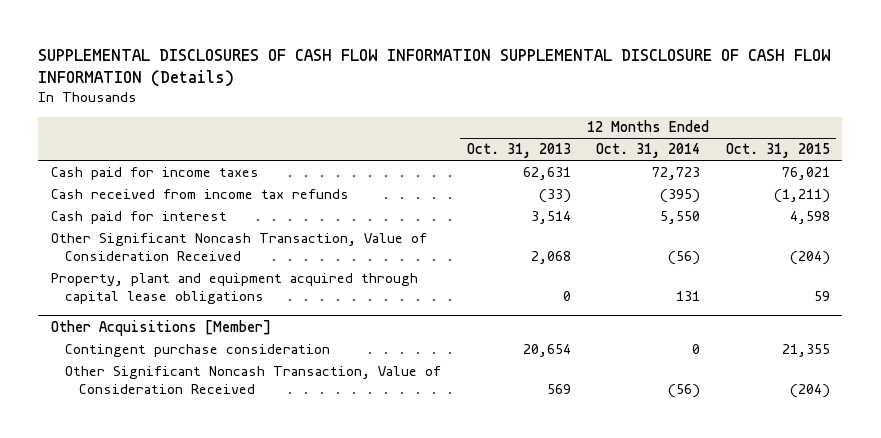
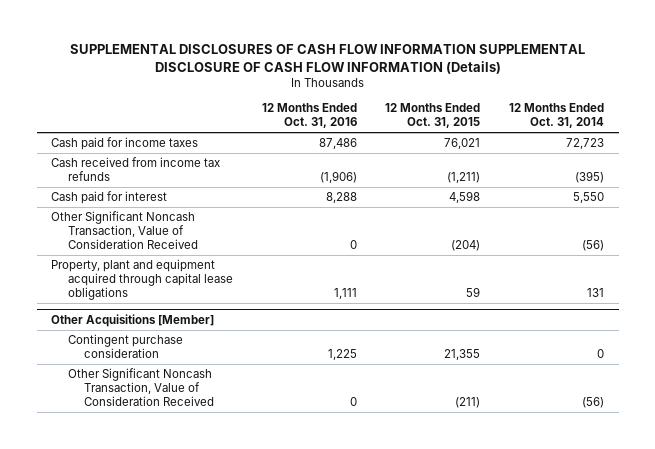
[466,143,571,159] Oct. 31, 2013 -> none
none -> [261,103,357,129] 12 Months Ended Oct. 31, 2016
[789,383,830,398] (204) -> [455,396,481,408] (211)

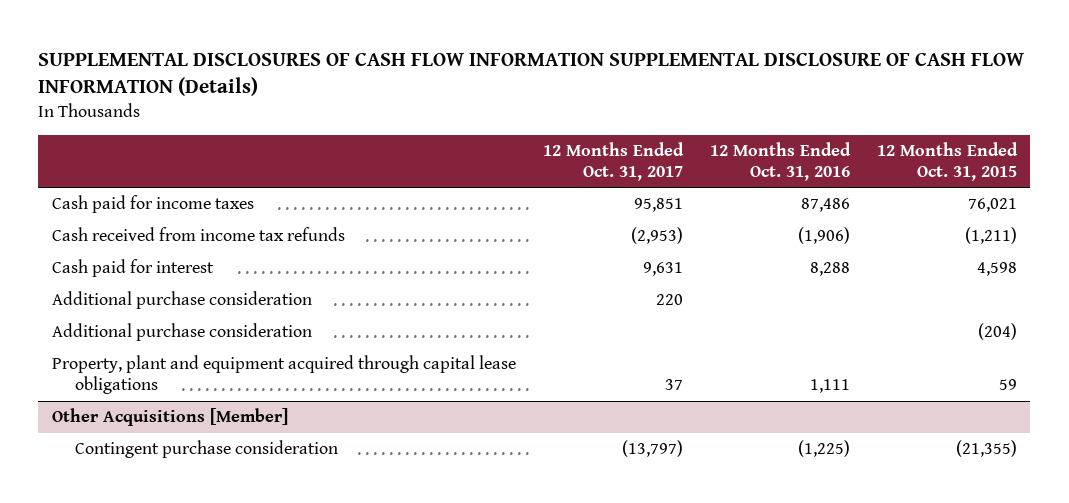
[509,103,605,129] 12 Months Ended Oct. 31, 2014 -> none
none -> [542,141,684,182] 12 Months Ended Oct. 31, 2017
[51,211,198,249] Other Significant Noncash Transaction, Value of Consideration Received -> none
none -> [51,291,312,310] Additional purchase consideration
none -> [51,323,312,342] Additional purchase consideration
[67,368,215,406] Other Significant Noncash Transaction, Value of Consideration Received -> none
[327,348,357,360] 1,225 -> [797,440,850,458] (1,225)
[444,348,481,360] 21,355 -> [955,440,1017,458] (21,355)

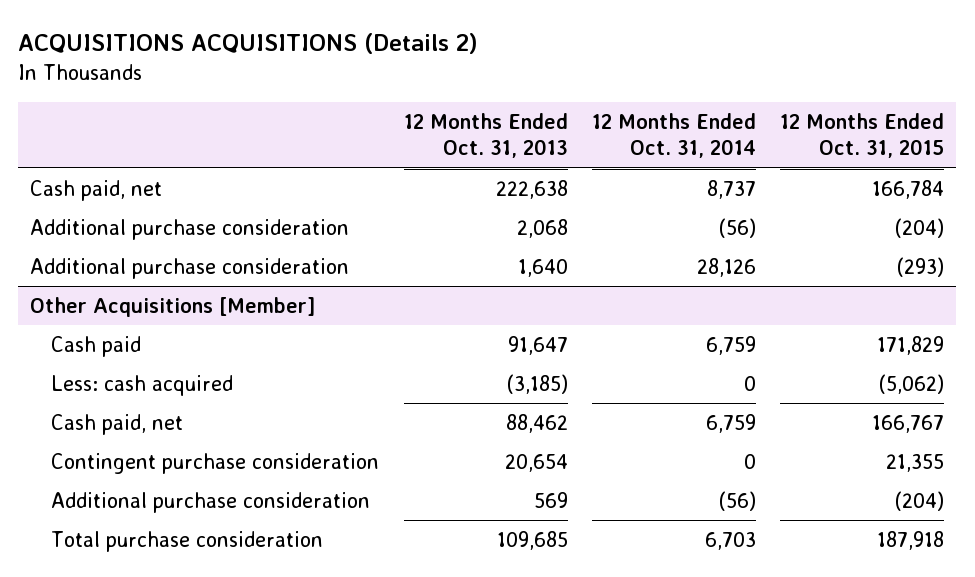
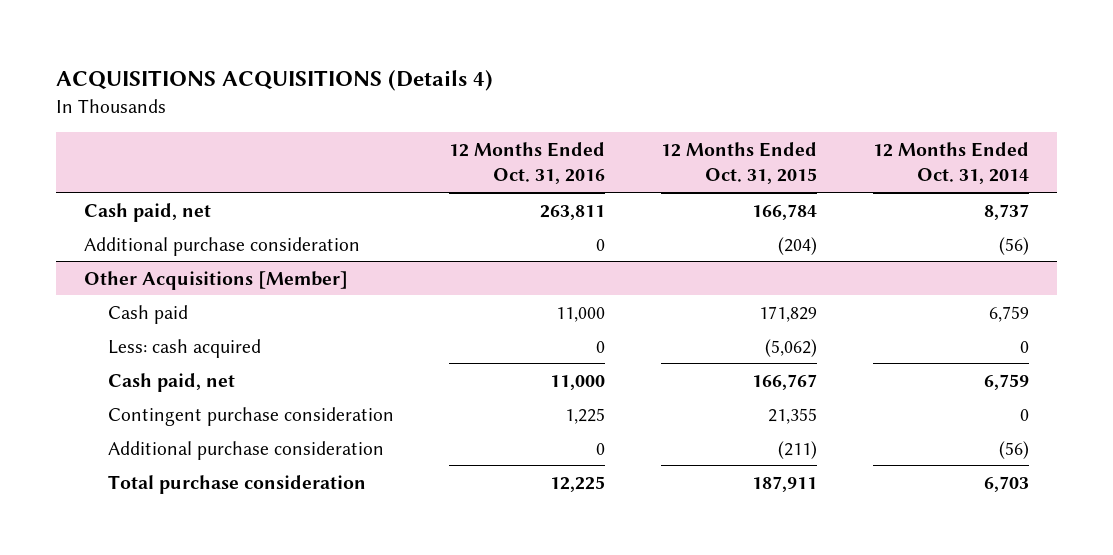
[18,33,479,55] ACQUISITIONS ACQUISITIONS (Details 2) -> [55,70,493,92] ACQUISITIONS ACQUISITIONS (Details 4)
[403,112,568,159] 12 Months Ended Oct. 31, 2013 -> none
none -> [449,141,606,185] 12 Months Ended Oct. 31, 2016
[30,258,350,280] Additional purchase consideration -> none
[895,491,945,512] (204) -> [778,440,818,459] (211)
[877,531,945,551] 187,918 -> [752,475,818,492] 187,911

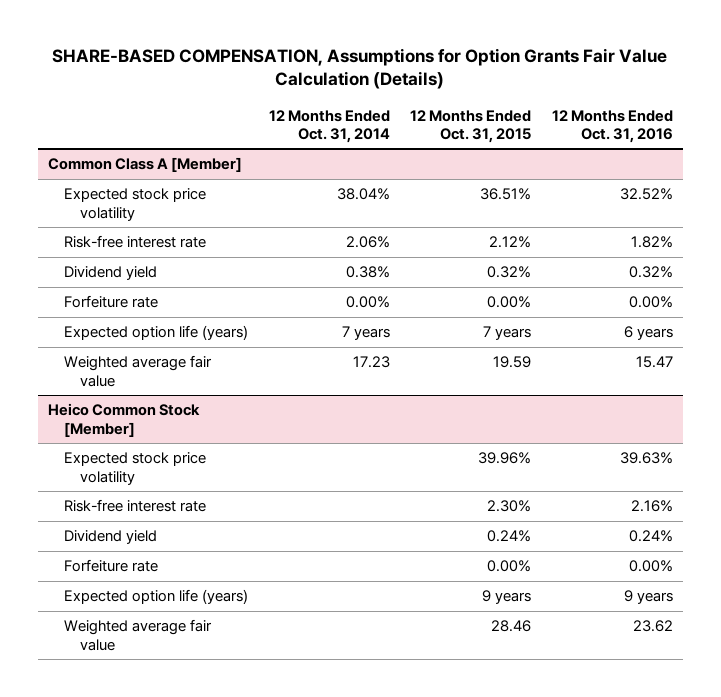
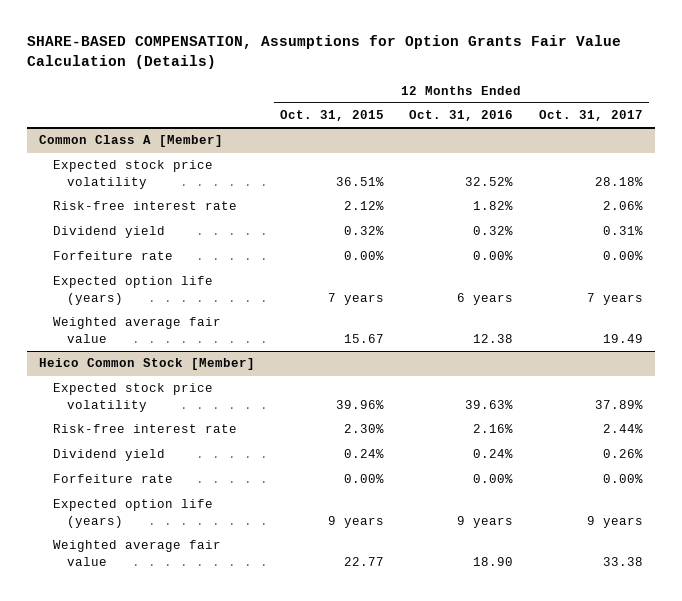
[268,109,390,143] 12 Months Ended Oct. 31, 2014 -> none
none -> [538,110,643,122] Oct. 31, 2017
[493,356,532,369] 19.59 -> [344,333,385,343] 15.67
[635,356,673,369] 15.47 -> [473,333,514,343] 12.38
[491,620,532,633] 28.46 -> [344,556,385,566] 22.77
[632,620,673,633] 23.62 -> [473,556,514,566] 18.90

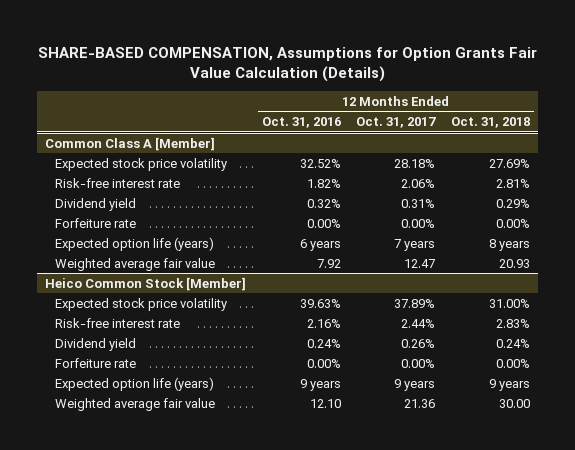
[280,110,385,122] Oct. 31, 2015 -> none
none -> [451,117,531,129] Oct. 31, 2018
[473,333,514,343] 12.38 -> [316,258,341,268] 7.92
[602,333,643,343] 19.49 -> [404,258,436,268] 12.47
[473,556,514,566] 18.90 -> [309,398,341,408] 12.10
[602,556,643,566] 33.38 -> [404,398,436,408] 21.36

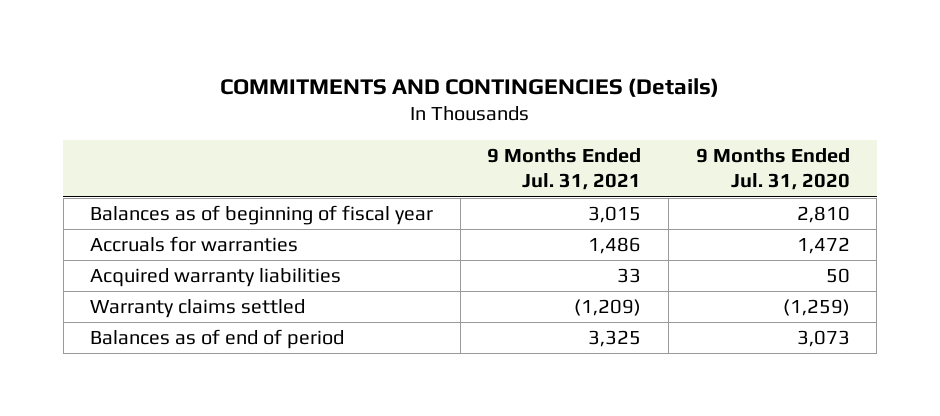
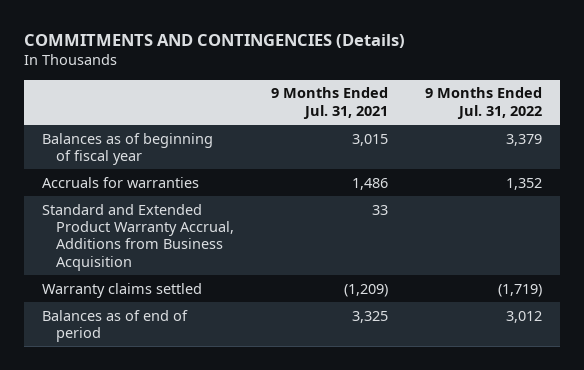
[695,148,850,191] 9 Months Ended Jul. 31, 2020 -> none
none -> [424,87,542,119] 9 Months Ended Jul. 31, 2022
[90,268,342,288] Acquired warranty liabilities -> none
none -> [42,203,235,271] Standard and Extended Product Warranty Accrual, Additions from Business Acquisition

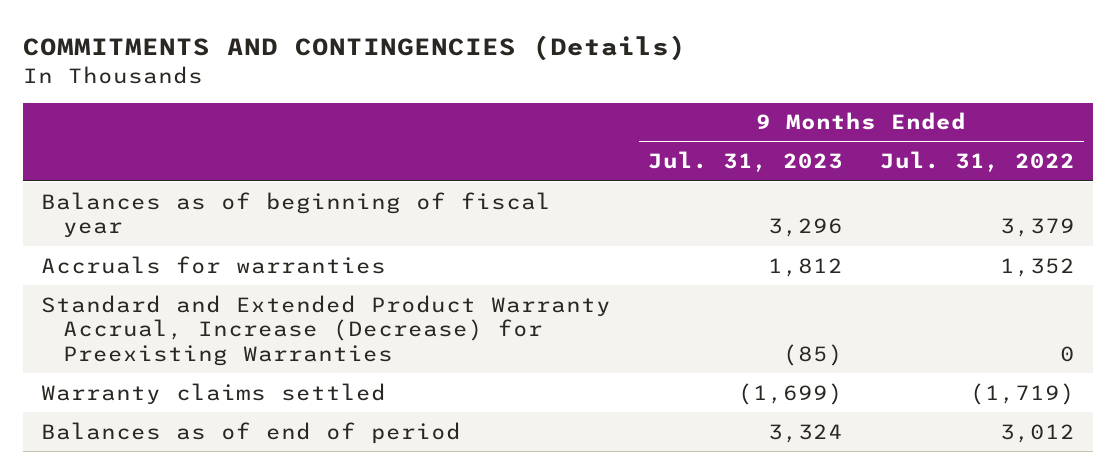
[271,87,389,119] 9 Months Ended Jul. 31, 2021 -> none
none -> [647,151,843,173] Jul. 31, 2023
[42,203,235,271] Standard and Extended Product Warranty Accrual, Additions from Business Acquisition -> none
none -> [41,294,612,367] Standard and Extended Product Warranty Accrual, Increase (Decrease) for Preexisting Warranties

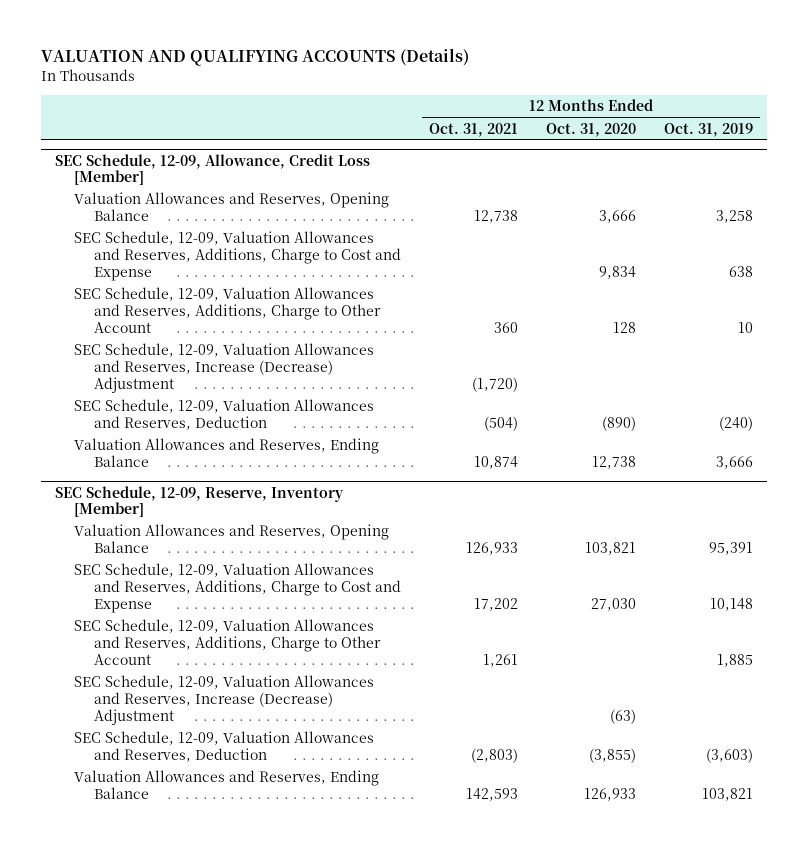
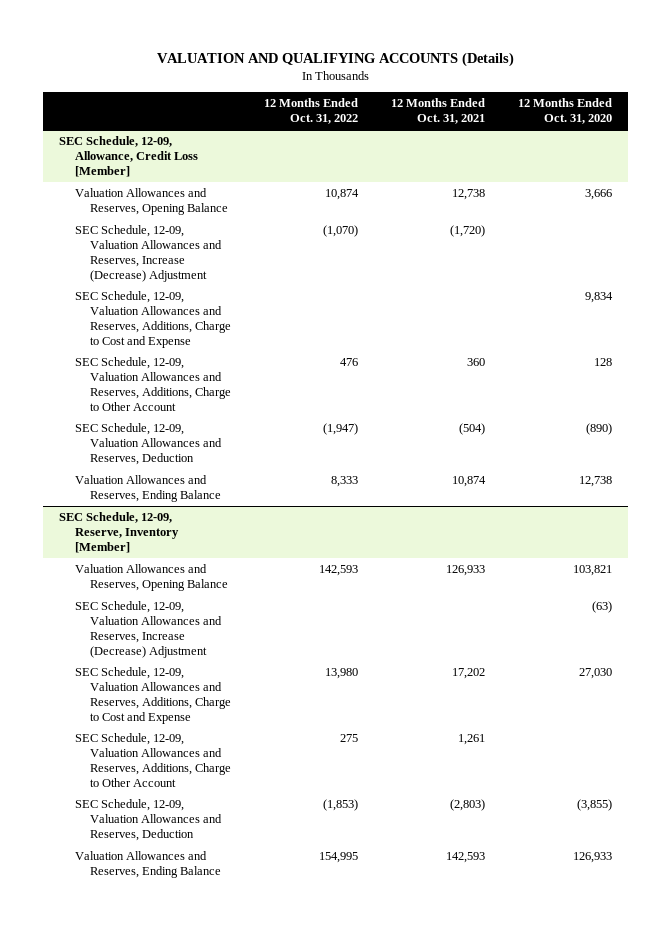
[663,122,753,137] Oct. 31, 2019 -> none
none -> [264,98,359,125] 12 Months Ended Oct. 31, 2022
[74,343,375,393] SEC Schedule, 12-09, Valuation Allowances and Reserves, Increase (Decrease) Adjustment -> [74,225,223,282] SEC Schedule, 12-09, Valuation Allowances and Reserves, Increase (Decrease) Adjustment
[74,675,375,725] SEC Schedule, 12-09, Valuation Allowances and Reserves, Increase (Decrease) Adjustment -> [74,601,223,658] SEC Schedule, 12-09, Valuation Allowances and Reserves, Increase (Decrease) Adjustment

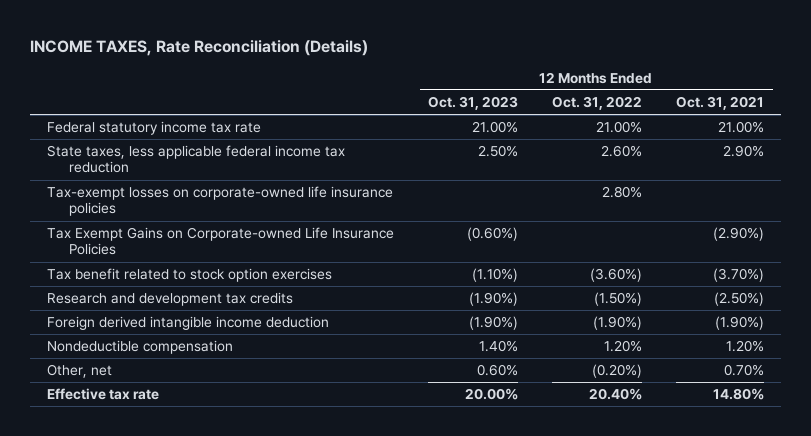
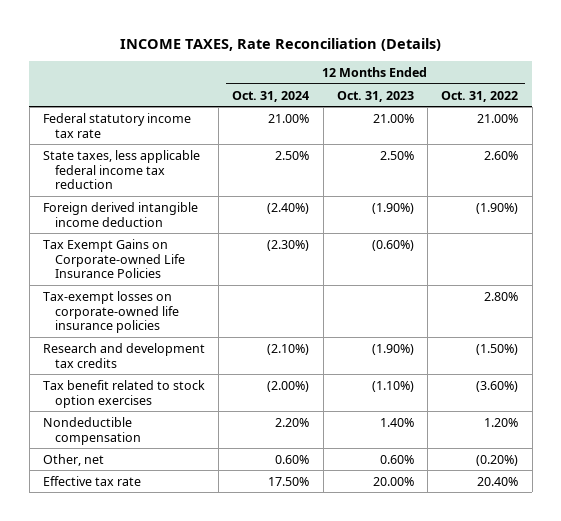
[676,96,765,111] Oct. 31, 2021 -> none
none -> [232,90,310,102] Oct. 31, 2024
[47,316,330,331] Foreign derived intangible income deduction -> [42,201,198,227] Foreign derived intangible income deduction
[47,186,394,217] Tax-exempt losses on corporate-owned life insurance policies -> [42,290,179,334] Tax-exempt losses on corporate-owned life insurance policies
[47,268,333,283] Tax benefit related to stock option exercises -> [42,379,205,408] Tax benefit related to stock option exercises

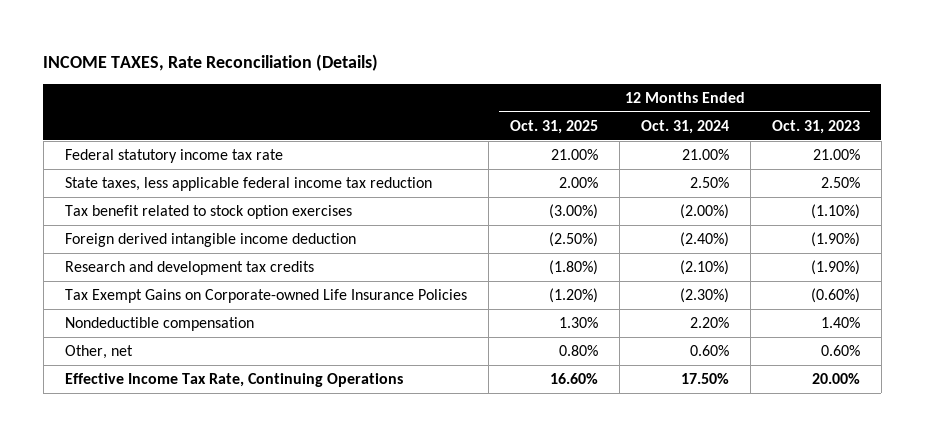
[441,90,519,102] Oct. 31, 2022 -> none
none -> [509,119,598,134] Oct. 31, 2025
[42,379,205,408] Tax benefit related to stock option exercises -> [64,205,352,220] Tax benefit related to stock option exercises
[42,290,179,334] Tax-exempt losses on corporate-owned life insurance policies -> none
[42,238,185,279] Tax Exempt Gains on Corporate-owned Life Insurance Policies -> [64,289,467,304] Tax Exempt Gains on Corporate-owned Life Insurance Policies
[42,475,141,486] Effective tax rate -> [64,373,403,388] Effective Income Tax Rate, Continuing Operations

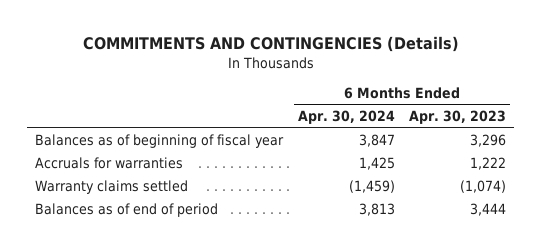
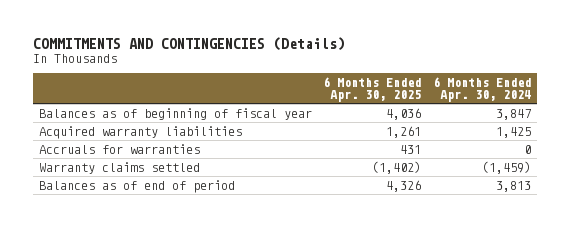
[409,109,507,124] Apr. 30, 2023 -> none
none -> [323,76,422,102] 6 Months Ended Apr. 30, 2025
none -> [38,125,242,139] Acquired warranty liabilities
[358,156,395,170] 1,425 -> [524,144,532,154] 0

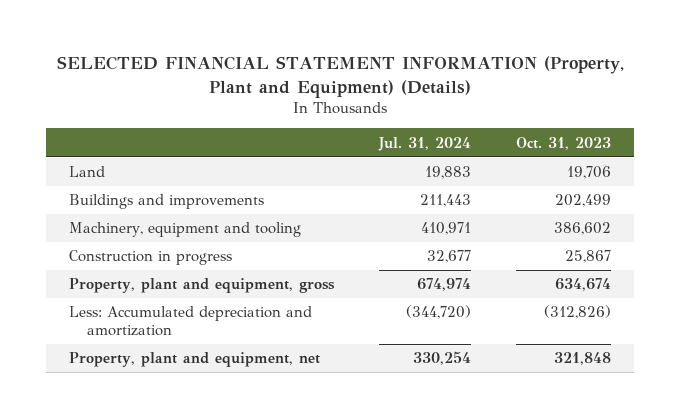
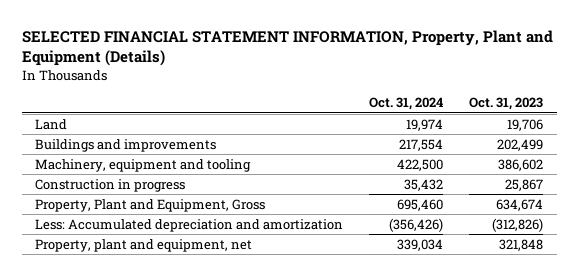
[56,56,624,98] SELECTED FINANCIAL STATEMENT INFORMATION (Property, Plant and Equipment) (Details) -> [22,30,554,67] SELECTED FINANCIAL STATEMENT INFORMATION, Property, Plant and Equipment (Details)
[377,136,471,151] Jul. 31, 2024 -> none
none -> [369,97,444,111] Oct. 31, 2024
[68,278,335,294] Property, plant and equipment, gross -> [35,198,266,212] Property, Plant and Equipment, Gross

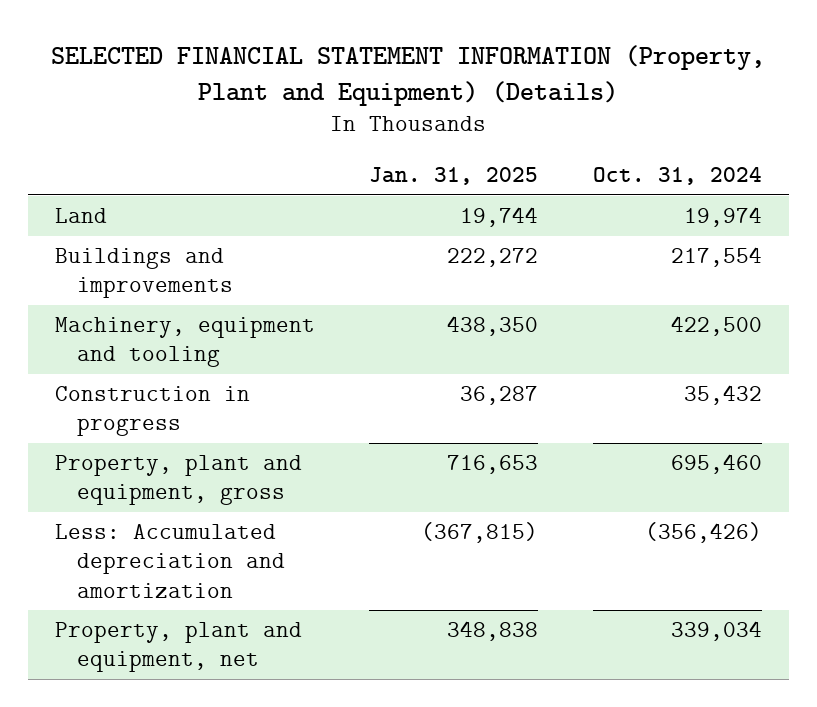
[22,30,554,67] SELECTED FINANCIAL STATEMENT INFORMATION, Property, Plant and Equipment (Details) -> [51,44,766,107] SELECTED FINANCIAL STATEMENT INFORMATION (Property, Plant and Equipment) (Details)
[469,97,544,111] Oct. 31, 2023 -> none
none -> [369,166,539,185] Jan. 31, 2025
[35,198,266,212] Property, Plant and Equipment, Gross -> [54,455,302,506] Property, plant and equipment, gross

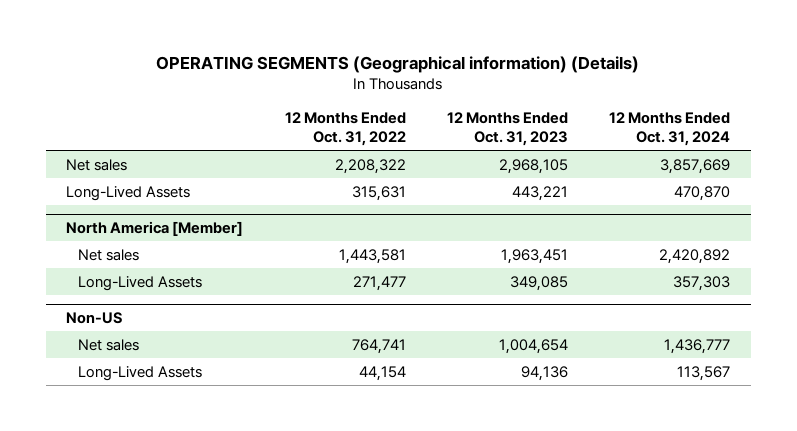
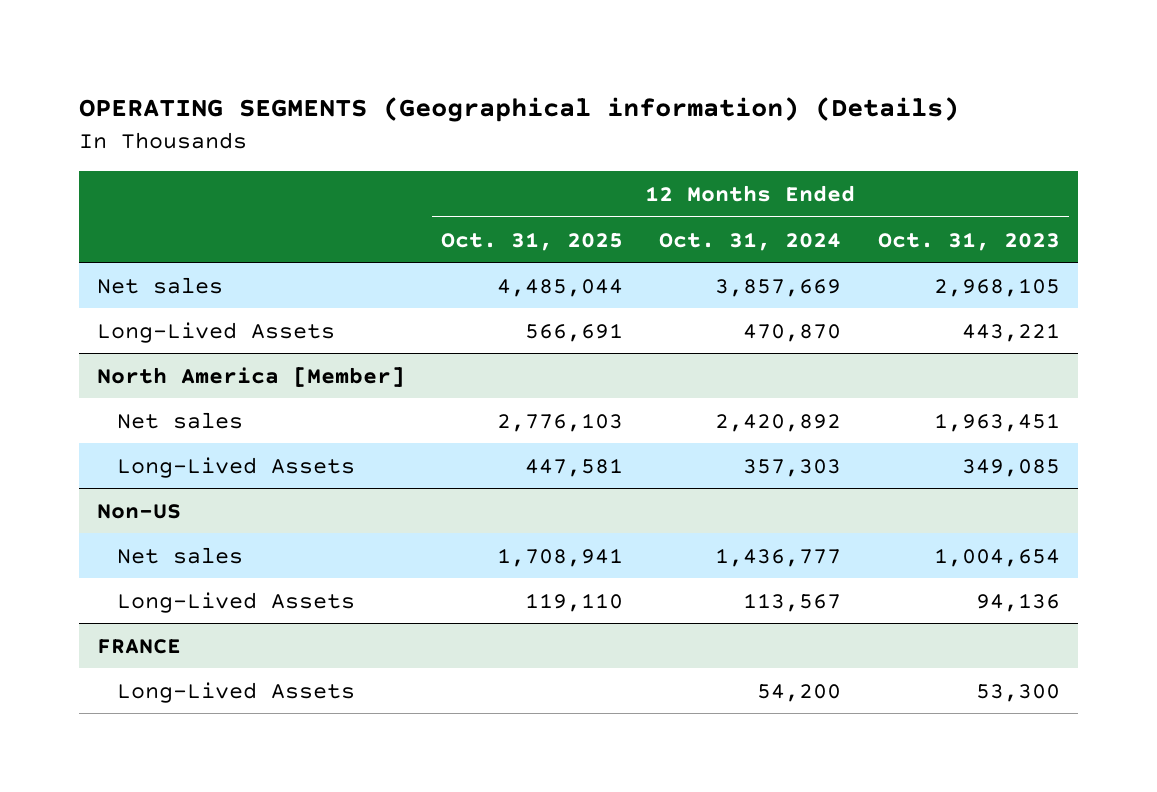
[284,112,406,147] 12 Months Ended Oct. 31, 2022 -> none
none -> [441,231,624,251] Oct. 31, 2025
none -> [97,638,182,654] FRANCE
none -> [117,681,356,703] Long-Lived Assets

